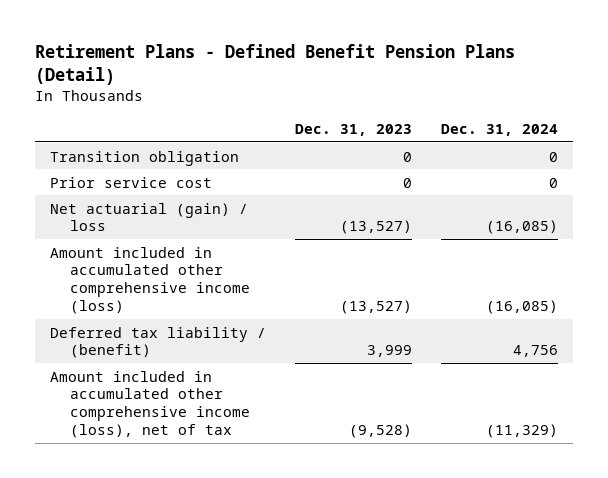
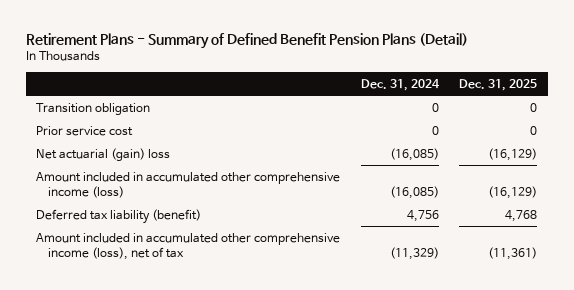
[35,44,516,85] Retirement Plans - Defined Benefit Pension Plans (Detail) -> [25,33,468,50] Retirement Plans - Summary of Defined Benefit Pension Plans (Detail)
[295,123,413,136] Dec. 31, 2023 -> none
none -> [459,78,538,91] Dec. 31, 2025
[50,202,249,232] Net actuarial (gain) / loss -> [36,147,171,161] Net actuarial (gain) loss
[50,326,267,359] Deferred tax liability / (benefit) -> [36,208,202,224] Deferred tax liability (benefit)

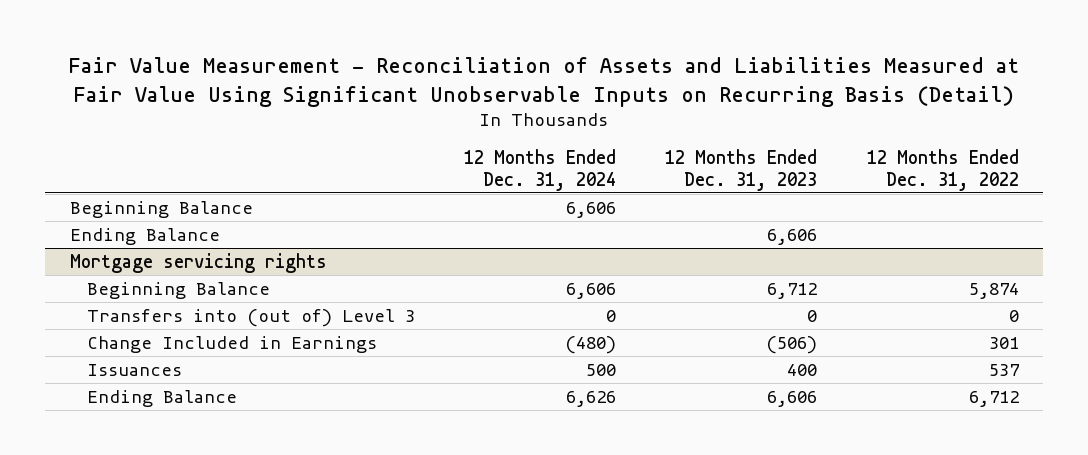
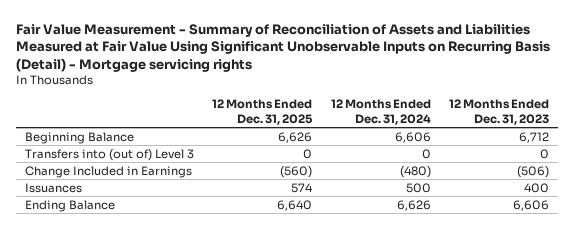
[68,57,1020,107] Fair Value Measurement - Reconciliation of Assets and Liabilities Measured at Fair Value Using Significant Unobservable Inputs on Recurring Basis (Detail) -> [15,23,550,72] Fair Value Measurement - Summary of Reconciliation of Assets and Liabilities Measured at Fair Value Using Significant Unobservable Inputs on Recurring Basis (Detail) - Mortgage servicing rights
[866,149,1019,191] 12 Months Ended Dec. 31, 2022 -> none
none -> [212,99,314,125] 12 Months Ended Dec. 31, 2025
[69,200,253,218] Beginning Balance -> none
[69,227,220,245] Ending Balance -> none
[69,252,327,273] Mortgage servicing rights -> none

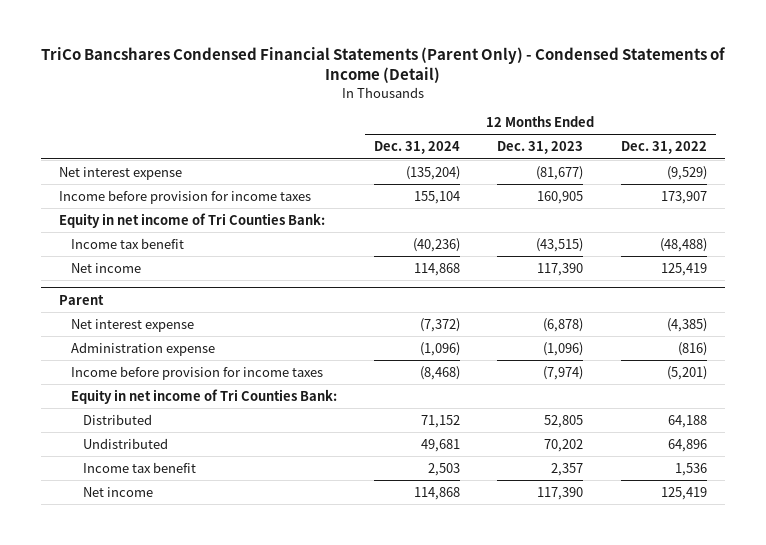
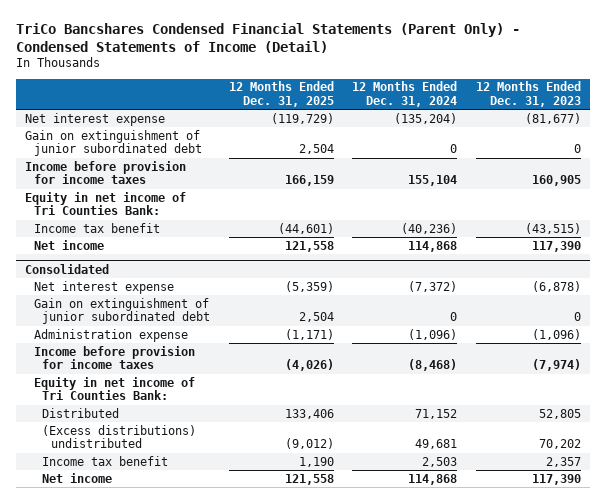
[620,141,707,155] Dec. 31, 2022 -> none
none -> [228,81,334,108] 12 Months Ended Dec. 31, 2025
none -> [25,129,202,157] Gain on extinguishment of junior subordinated debt
[59,294,105,305] Parent -> [25,263,110,274] Consolidated
none -> [33,297,211,325] Gain on extinguishment of junior subordinated debt
[82,437,168,449] Undistributed -> [42,424,197,449] (Excess distributions) undistributed

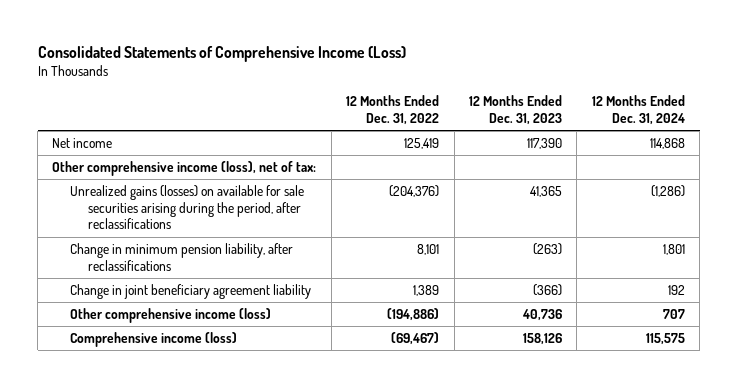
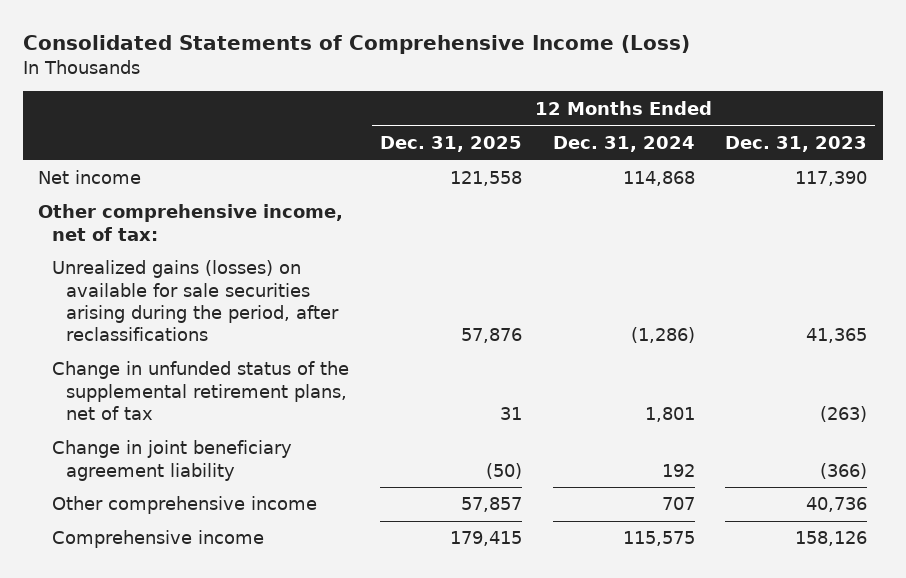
[346,95,440,126] 12 Months Ended Dec. 31, 2022 -> none
none -> [379,136,522,153] Dec. 31, 2025
[52,160,317,176] Other comprehensive income (loss), net of tax: -> [38,204,344,241] Other comprehensive income, net of tax:
[70,242,294,271] Change in minimum pension liability, after reclassifications -> [52,361,350,421] Change in unfunded status of the supplemental retirement plans, net of tax
[70,307,272,323] Other comprehensive income (loss) -> [52,496,318,515] Other comprehensive income
[70,331,238,347] Comprehensive income (loss) -> [52,530,265,549] Comprehensive income

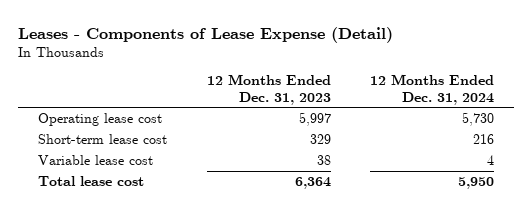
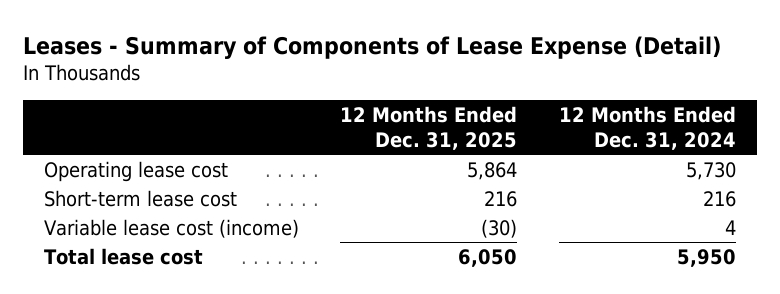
[18,26,394,43] Leases - Components of Lease Expense (Detail) -> [22,35,721,59] Leases - Summary of Components of Lease Expense (Detail)
[206,74,331,105] 12 Months Ended Dec. 31, 2023 -> none
none -> [340,106,518,150] 12 Months Ended Dec. 31, 2025
[37,154,153,165] Variable lease cost -> [43,219,299,239] Variable lease cost (income)

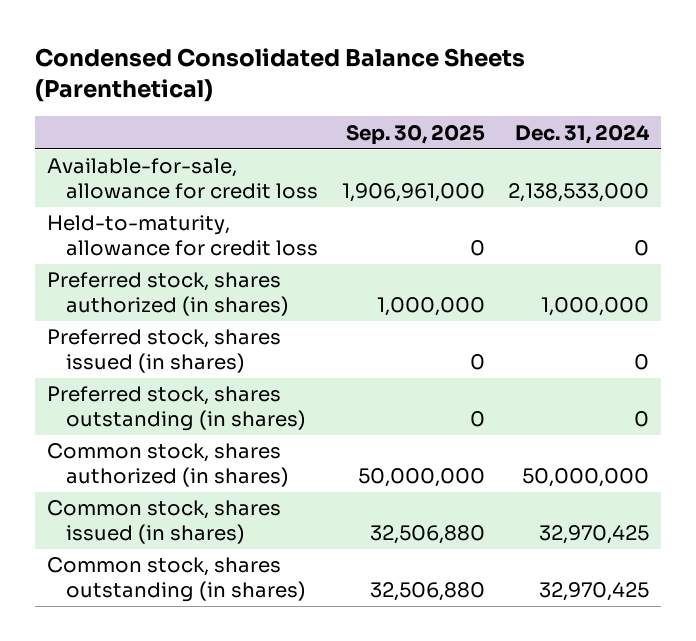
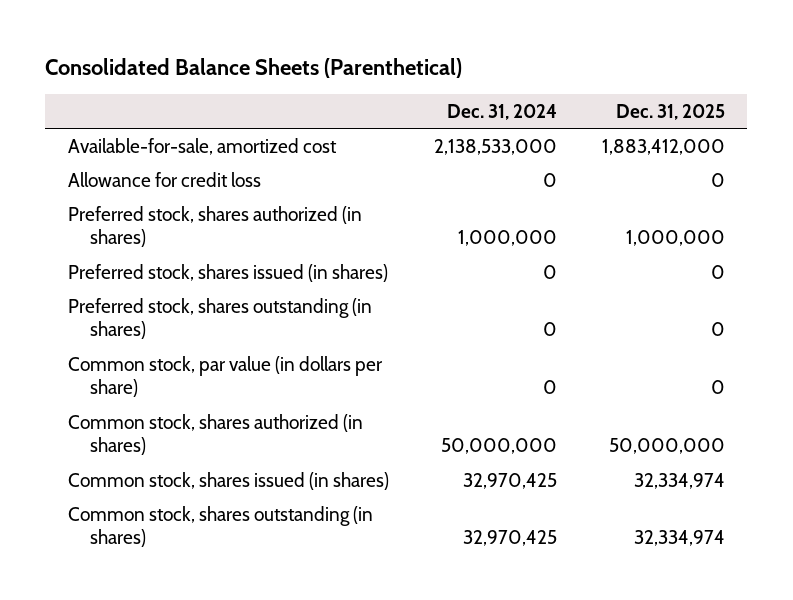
[35,47,526,102] Condensed Consolidated Balance Sheets (Parenthetical) -> [45,57,463,78] Consolidated Balance Sheets (Parenthetical)
[345,123,485,145] Sep. 30, 2025 -> none
none -> [615,103,725,120] Dec. 31, 2025
[46,158,319,200] Available-for-sale, allowance for credit loss -> [67,137,337,155] Available-for-sale, amortized cost
[46,215,319,257] Held-to-maturity, allowance for credit loss -> [67,171,261,187] Allowance for credit loss
none -> [67,355,383,398] Common stock, par value (in dollars per share)

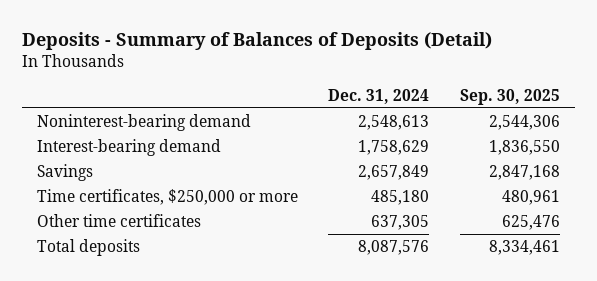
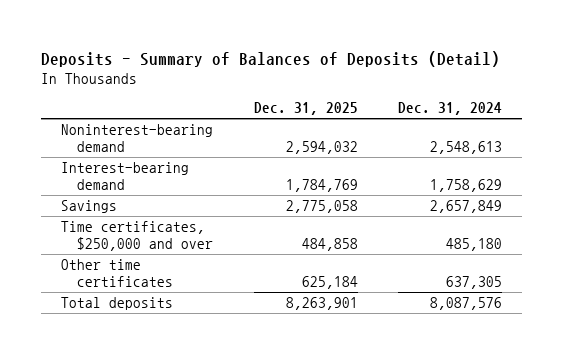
[459,88,560,105] Sep. 30, 2025 -> none
none -> [253,102,358,116] Dec. 31, 2025
[36,189,298,206] Time certificates, $250,000 or more -> [61,221,213,251] Time certificates, $250,000 and over

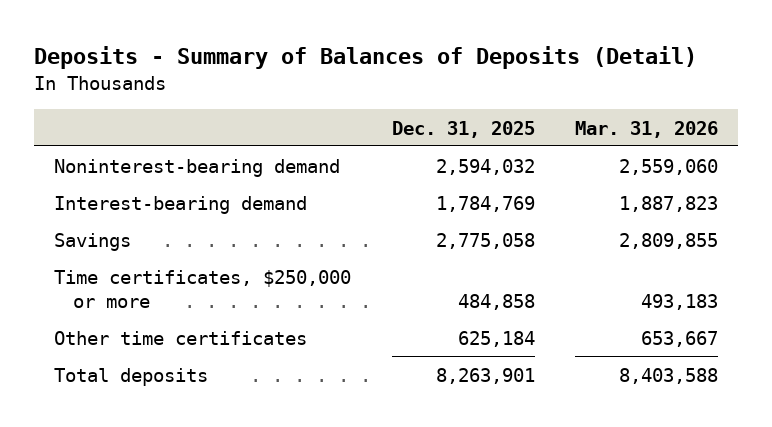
[398,102,503,116] Dec. 31, 2024 -> none
none -> [574,120,718,138] Mar. 31, 2026
[61,221,213,251] Time certificates, $250,000 and over -> [54,269,352,308] Time certificates, $250,000 or more

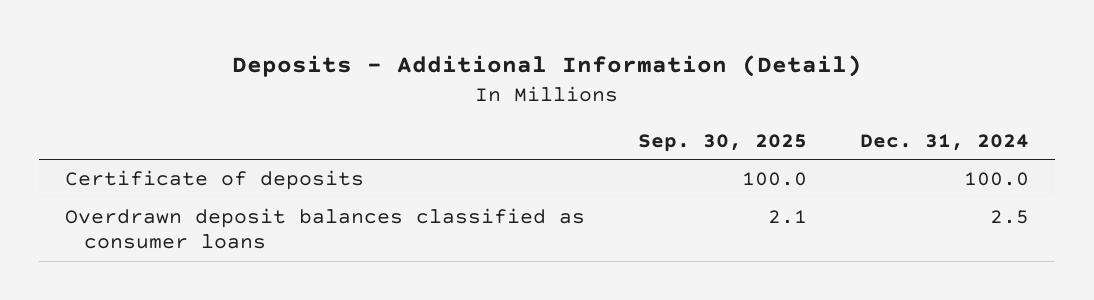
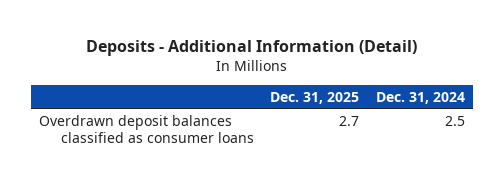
[638,133,808,152] Sep. 30, 2025 -> none
none -> [270,91,360,104] Dec. 31, 2025
[65,170,365,191] Certificate of deposits -> none

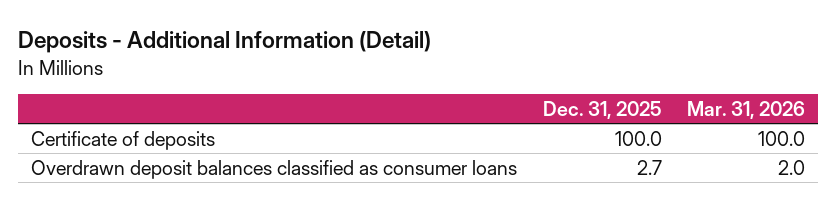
[375,91,465,104] Dec. 31, 2024 -> none
none -> [687,101,806,120] Mar. 31, 2026
none -> [30,130,215,150] Certificate of deposits

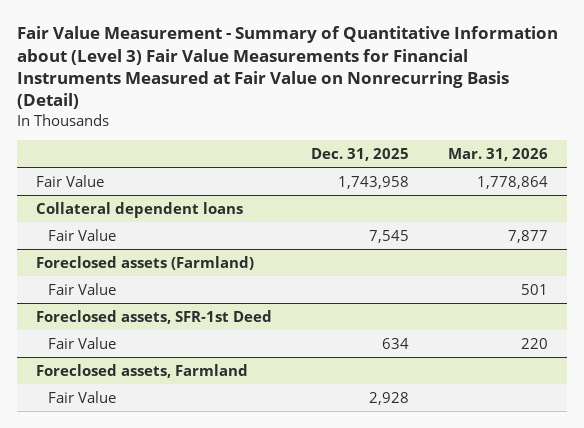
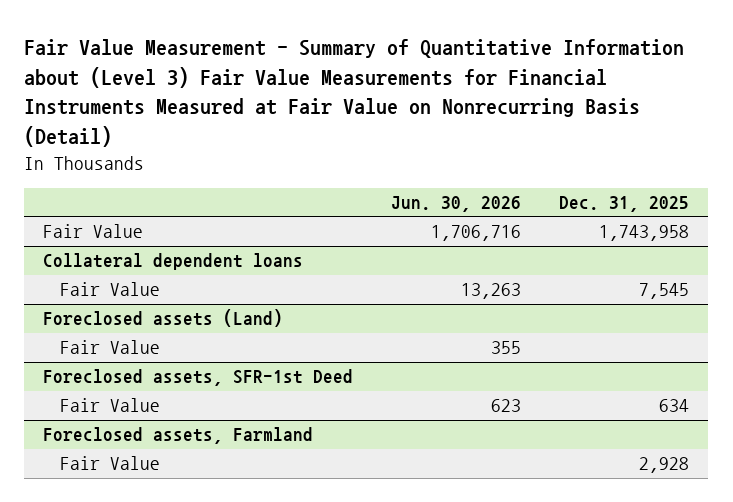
[447,147,548,161] Mar. 31, 2026 -> none
none -> [391,196,522,213] Jun. 30, 2026
[36,255,255,270] Foreclosed assets (Farmland) -> [43,309,284,328] Foreclosed assets (Land)

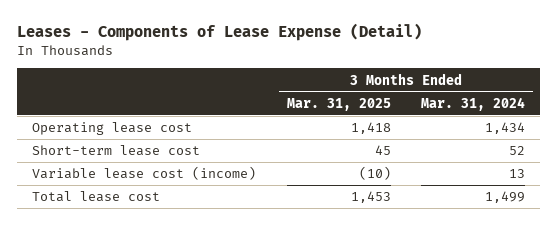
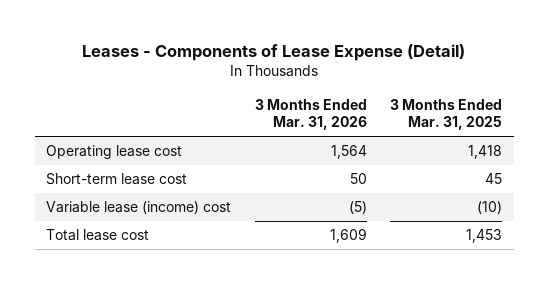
[421,96,526,111] Mar. 31, 2024 -> none
none -> [254,98,367,131] 3 Months Ended Mar. 31, 2026
[32,166,257,181] Variable lease cost (income) -> [46,201,232,215] Variable lease (income) cost

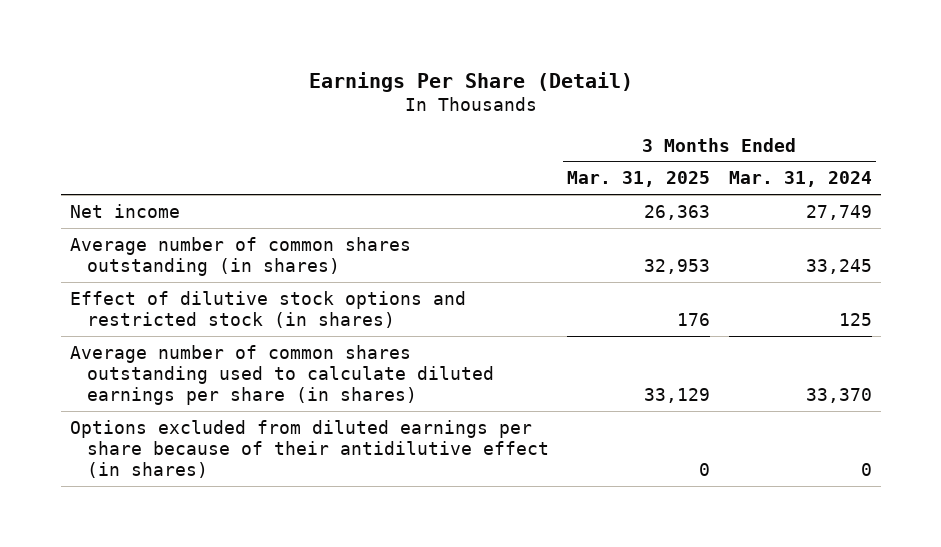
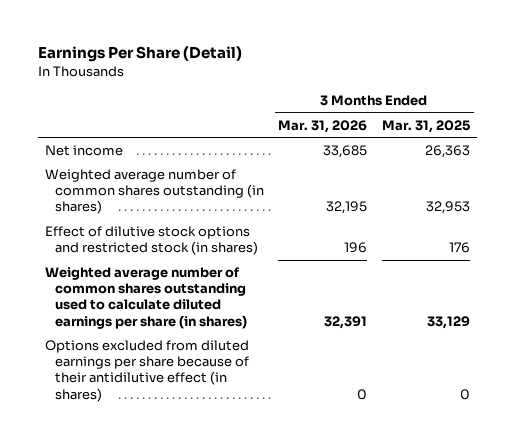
[728,171,872,188] Mar. 31, 2024 -> none
none -> [278,119,368,133] Mar. 31, 2026
[69,236,411,276] Average number of common shares outstanding (in shares) -> [45,168,264,215] Weighted average number of common shares outstanding (in shares)
[69,344,495,406] Average number of common shares outstanding used to calculate diluted earnings per share (in shares) -> [45,266,247,329] Weighted average number of common shares outstanding used to calculate diluted earnings per share (in shares)

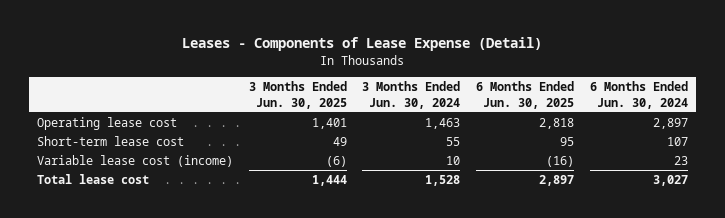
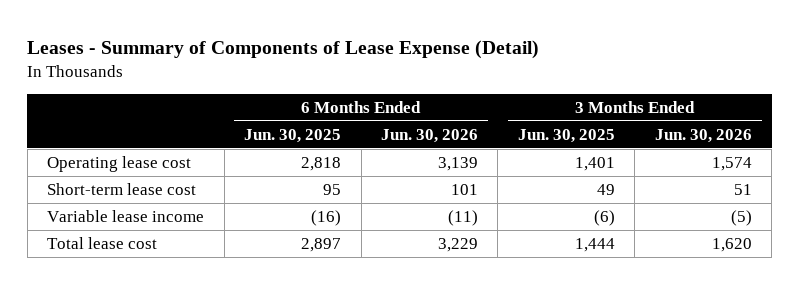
[182,37,543,52] Leases - Components of Lease Expense (Detail) -> [27,40,540,60] Leases - Summary of Components of Lease Expense (Detail)
[362,80,461,109] 3 Months Ended Jun. 30, 2024 -> none
[589,80,688,109] 6 Months Ended Jun. 30, 2024 -> none
none -> [381,128,479,143] Jun. 30, 2026
none -> [654,128,752,143] Jun. 30, 2026
[37,154,234,167] Variable lease cost (income) -> [47,209,205,222] Variable lease income

